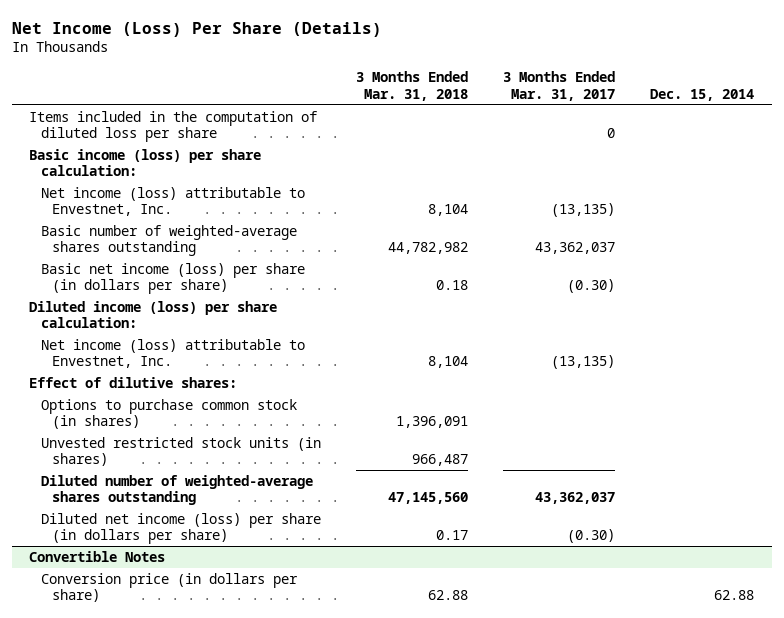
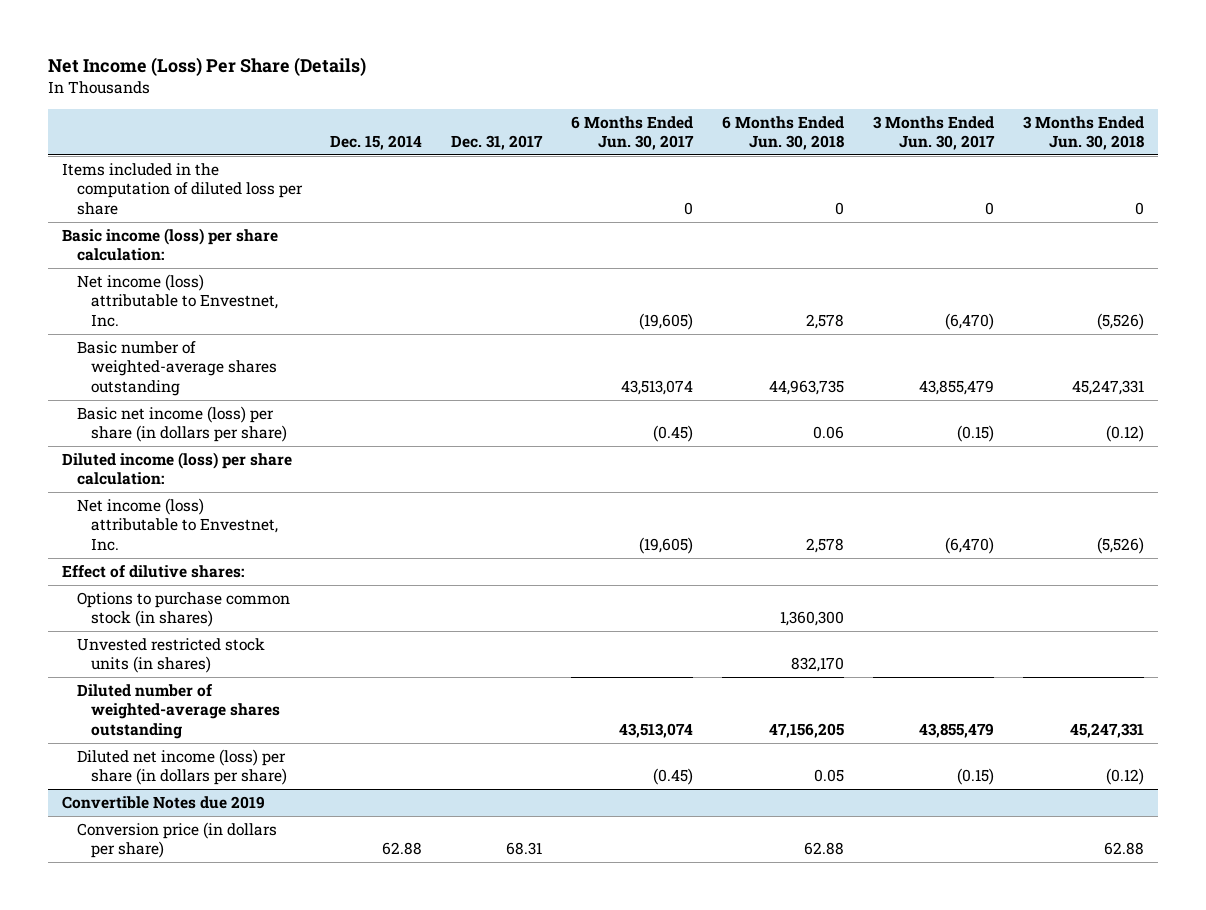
[356,71,469,101] 3 Months Ended Mar. 31, 2018 -> none
[503,71,616,101] 3 Months Ended Mar. 31, 2017 -> none
none -> [451,135,544,151] Dec. 31, 2017
none -> [571,115,695,151] 6 Months Ended Jun. 30, 2017
none -> [721,115,844,151] 6 Months Ended Jun. 30, 2018
none -> [872,115,995,151] 3 Months Ended Jun. 30, 2017
none -> [1022,115,1144,151] 3 Months Ended Jun. 30, 2018
[29,551,166,563] Convertible Notes -> [62,795,266,809] Convertible Notes due 2019

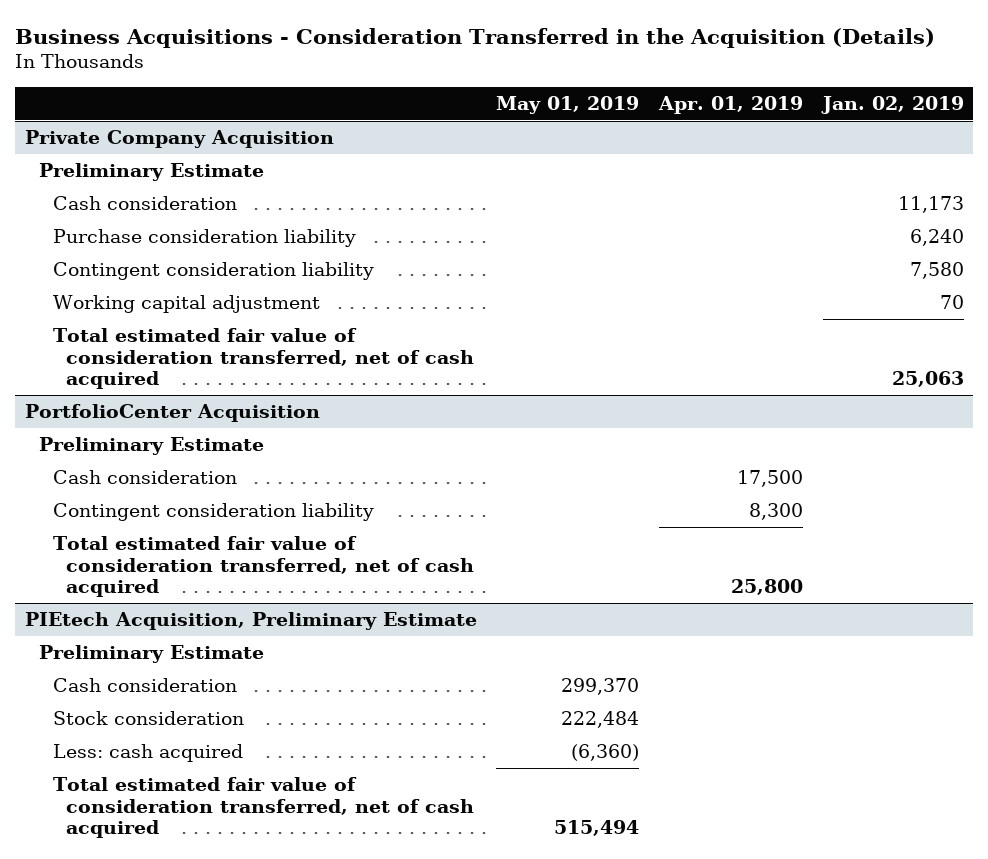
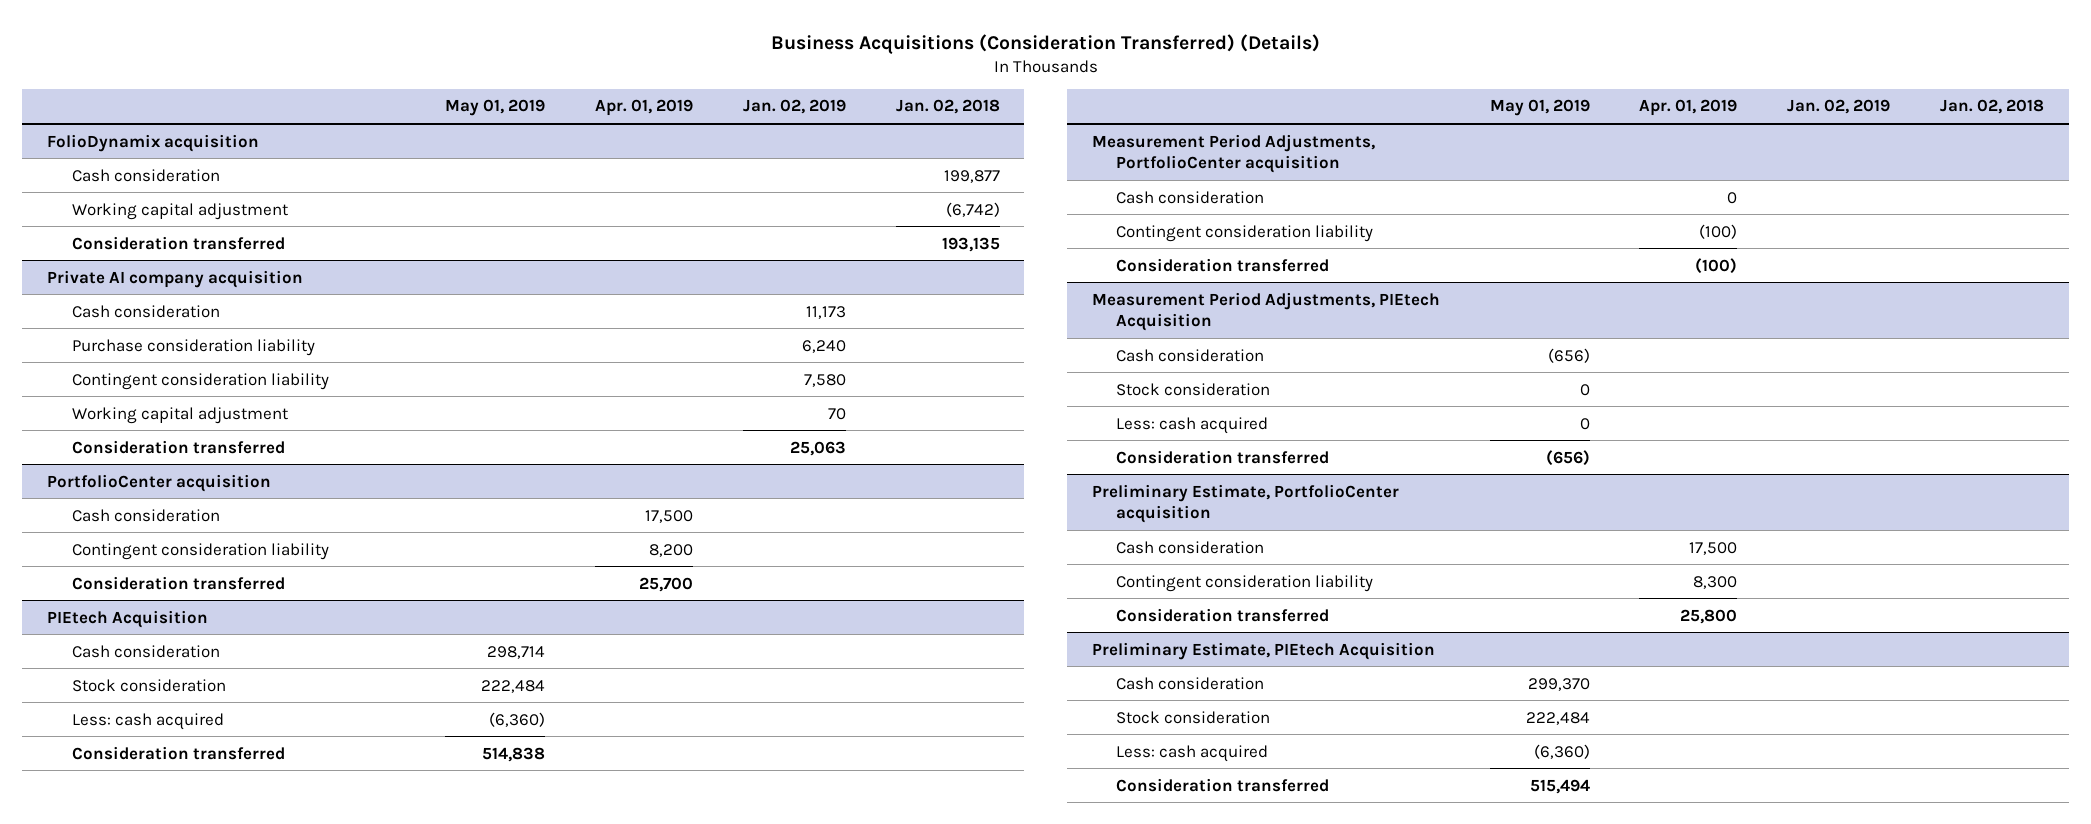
[15,27,936,48] Business Acquisitions - Consideration Transferred in the Acquisition (Details) -> [770,33,1320,54] Business Acquisitions (Consideration Transferred) (Details)
none -> [895,99,1000,115] Jan. 02, 2018
[38,163,264,182] Preliminary Estimate -> none
none -> [47,133,260,152] FolioDynamix acquisition
none -> [72,168,221,182] Cash consideration
none -> [72,202,289,220] Working capital adjustment
none -> [72,235,286,250] Consideration transferred
[24,130,334,149] Private Company Acquisition -> [47,269,304,288] Private AI company acquisition
[38,437,264,456] Preliminary Estimate -> none
[52,328,475,390] Total estimated fair value of consideration transferred, net of cash acquired -> [72,439,286,454] Consideration transferred
[24,404,320,423] PortfolioCenter Acquisition -> [47,473,272,492] PortfolioCenter acquisition
[38,645,264,664] Preliminary Estimate -> none
[748,503,803,521] 8,300 -> [648,543,693,557] 8,200
[52,536,475,598] Total estimated fair value of consideration transferred, net of cash acquired -> [72,575,286,590] Consideration transferred
[730,579,803,596] 25,800 -> [638,576,693,592] 25,700
none -> [47,609,209,628] PIEtech Acquisition
none -> [72,644,221,658] Cash consideration
none -> [72,678,227,692] Stock consideration
none -> [72,712,225,730] Less: cash acquired
none -> [72,745,286,760] Consideration transferred
none -> [1091,133,1375,174] Measurement Period Adjustments, PortfolioCenter acquisition
none -> [1116,190,1265,204] Cash consideration
none -> [1116,224,1374,242] Contingent consideration liability
none -> [1116,257,1330,272] Consideration transferred
none -> [1091,291,1440,332] Measurement Period Adjustments, PIEtech Acquisition
none -> [1116,348,1265,362] Cash consideration
none -> [1116,382,1271,396] Stock consideration
none -> [1116,416,1269,434] Less: cash acquired
none -> [1116,449,1330,464] Consideration transferred
none -> [1091,483,1399,524] Preliminary Estimate, PortfolioCenter acquisition
none -> [1116,540,1265,554] Cash consideration
none -> [1116,574,1374,592] Contingent consideration liability
none -> [1116,607,1330,622] Consideration transferred
[24,612,477,631] PIEtech Acquisition, Preliminary Estimate -> [1091,641,1435,660] Preliminary Estimate, PIEtech Acquisition
[52,777,475,839] Total estimated fair value of consideration transferred, net of cash acquired -> [1116,777,1330,792] Consideration transferred

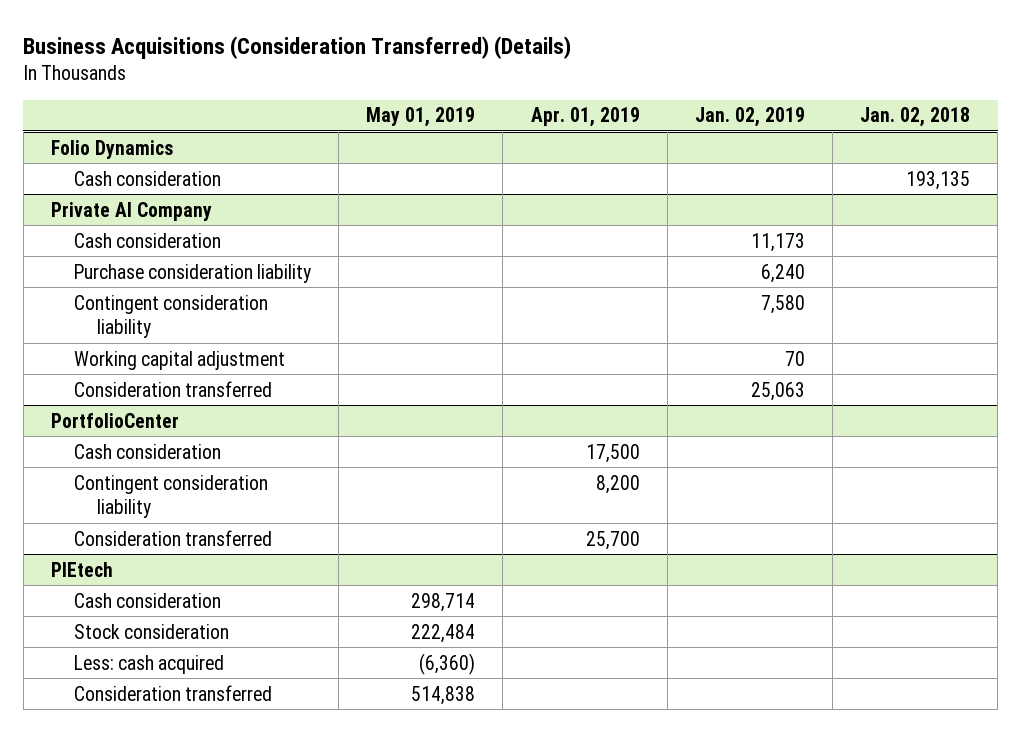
[72,202,289,220] Working capital adjustment -> none
[72,235,286,250] Consideration transferred -> none
[47,133,260,152] FolioDynamix acquisition -> [51,139,174,159] Folio Dynamics
[943,169,1000,183] 199,877 -> [906,170,971,190] 193,135
[47,269,304,288] Private AI company acquisition -> [51,201,213,221] Private AI Company
[47,473,272,492] PortfolioCenter acquisition -> [51,412,180,428] PortfolioCenter
[47,609,209,628] PIEtech Acquisition -> [51,561,114,577] PIEtech
[1091,133,1375,174] Measurement Period Adjustments, PortfolioCenter acquisition -> none
[1116,190,1265,204] Cash consideration -> none
[1116,224,1374,242] Contingent consideration liability -> none
[1116,257,1330,272] Consideration transferred -> none
[1091,291,1440,332] Measurement Period Adjustments, PIEtech Acquisition -> none
[1116,348,1265,362] Cash consideration -> none
[1116,382,1271,396] Stock consideration -> none
[1116,416,1269,434] Less: cash acquired -> none
[1116,449,1330,464] Consideration transferred -> none
[1091,483,1399,524] Preliminary Estimate, PortfolioCenter acquisition -> none
[1116,540,1265,554] Cash consideration -> none
[1116,574,1374,592] Contingent consideration liability -> none
[1116,607,1330,622] Consideration transferred -> none
[1091,641,1435,660] Preliminary Estimate, PIEtech Acquisition -> none
[1116,676,1265,690] Cash consideration -> none
[1116,710,1271,724] Stock consideration -> none
[1116,744,1269,762] Less: cash acquired -> none
[1116,777,1330,792] Consideration transferred -> none

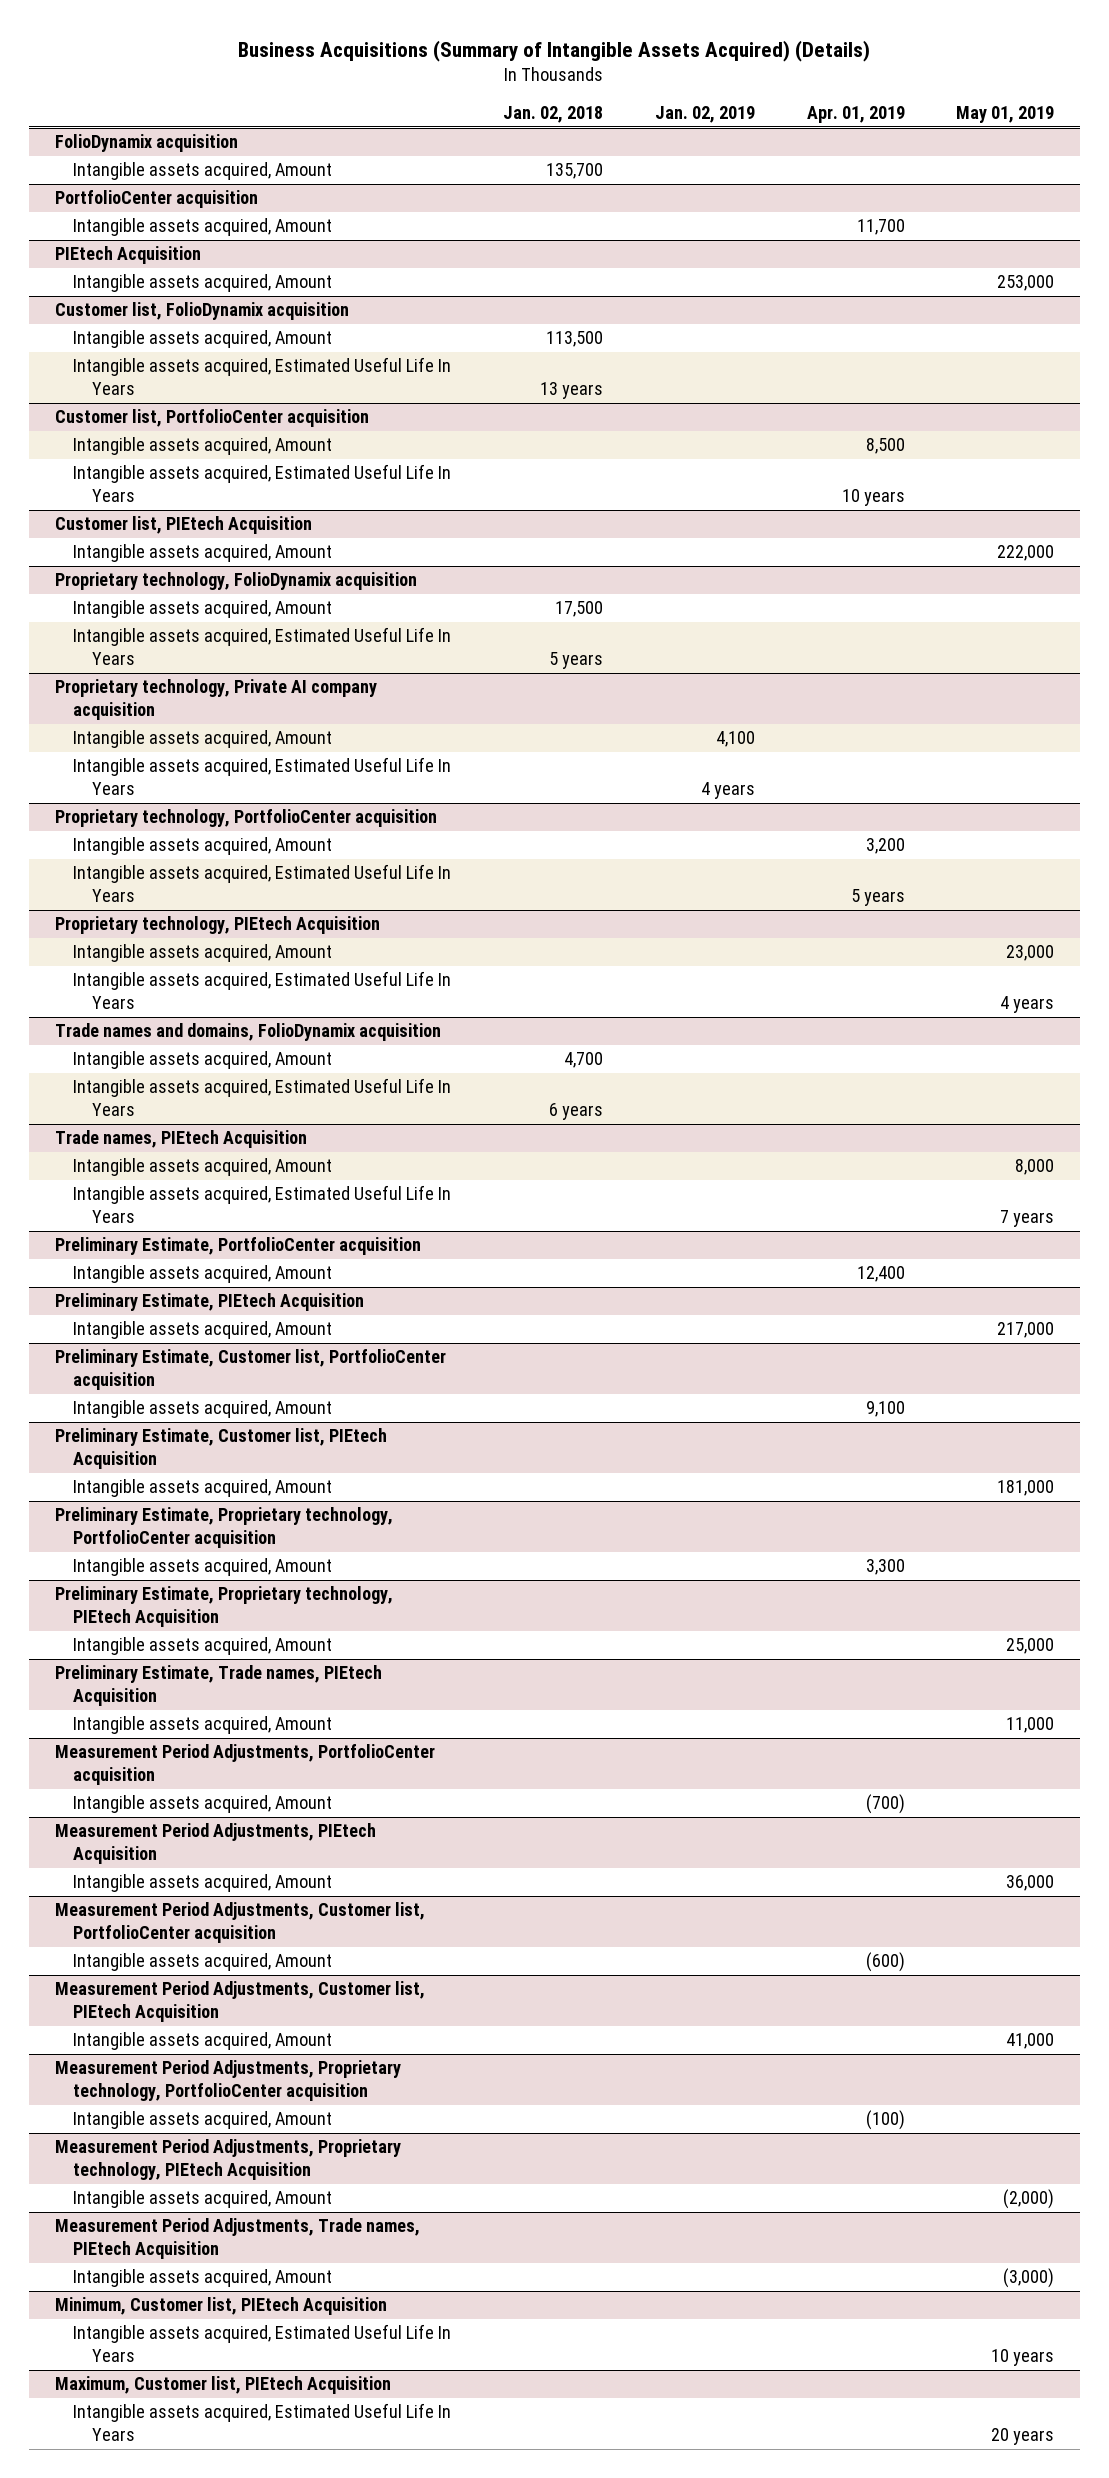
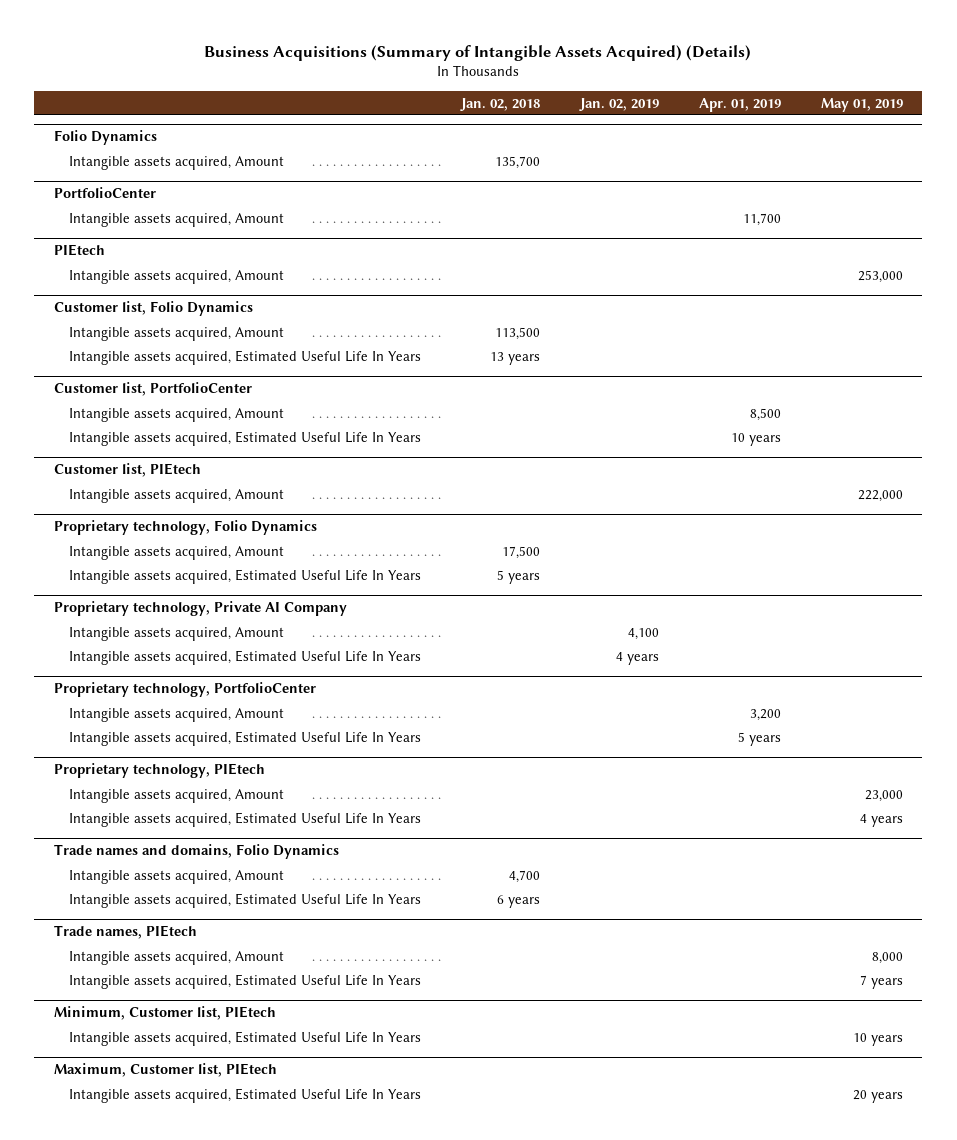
[54,134,238,153] FolioDynamix acquisition -> [54,130,158,146] Folio Dynamics
[54,190,258,209] PortfolioCenter acquisition -> [54,187,157,199] PortfolioCenter
[54,246,201,265] PIEtech Acquisition -> [54,244,106,257] PIEtech
[54,302,349,321] Customer list, FolioDynamix acquisition -> [54,301,254,317] Customer list, Folio Dynamics
[54,409,369,428] Customer list, PortfolioCenter acquisition -> [54,382,253,397] Customer list, PortfolioCenter
[54,516,312,535] Customer list, PIEtech Acquisition -> [54,463,202,478] Customer list, PIEtech
[54,572,417,591] Proprietary technology, FolioDynamix acquisition -> [54,520,318,536] Proprietary technology, Folio Dynamics
[54,679,377,721] Proprietary technology, Private AI company acquisition -> [54,601,348,617] Proprietary technology, Private AI Company
[54,809,437,828] Proprietary technology, PortfolioCenter acquisition -> [54,682,317,698] Proprietary technology, PortfolioCenter
[54,916,380,935] Proprietary technology, PIEtech Acquisition -> [54,763,266,779] Proprietary technology, PIEtech
[54,1023,441,1042] Trade names and domains, FolioDynamix acquisition -> [54,844,340,860] Trade names and domains, Folio Dynamics
[54,1130,307,1149] Trade names, PIEtech Acquisition -> [54,925,198,940] Trade names, PIEtech
[54,1237,421,1256] Preliminary Estimate, PortfolioCenter acquisition -> none
[73,1265,333,1284] Intangible assets acquired, Amount -> none
[54,1293,364,1312] Preliminary Estimate, PIEtech Acquisition -> none
[73,1321,333,1340] Intangible assets acquired, Amount -> none
[54,1349,446,1391] Preliminary Estimate, Customer list, PortfolioCenter acquisition -> none
[73,1400,333,1419] Intangible assets acquired, Amount -> none
[54,1428,387,1470] Preliminary Estimate, Customer list, PIEtech Acquisition -> none
[73,1479,333,1498] Intangible assets acquired, Amount -> none
[54,1507,393,1549] Preliminary Estimate, Proprietary technology, PortfolioCenter acquisition -> none
[73,1558,333,1577] Intangible assets acquired, Amount -> none
[54,1586,393,1628] Preliminary Estimate, Proprietary technology, PIEtech Acquisition -> none
[73,1637,333,1656] Intangible assets acquired, Amount -> none
[54,1665,382,1707] Preliminary Estimate, Trade names, PIEtech Acquisition -> none
[73,1716,333,1735] Intangible assets acquired, Amount -> none
[54,1744,435,1786] Measurement Period Adjustments, PortfolioCenter acquisition -> none
[73,1795,333,1814] Intangible assets acquired, Amount -> none
[54,1823,376,1865] Measurement Period Adjustments, PIEtech Acquisition -> none
[73,1874,333,1893] Intangible assets acquired, Amount -> none
[54,1902,425,1944] Measurement Period Adjustments, Customer list, PortfolioCenter acquisition -> none
[73,1953,333,1972] Intangible assets acquired, Amount -> none
[54,1981,425,2023] Measurement Period Adjustments, Customer list, PIEtech Acquisition -> none
[73,2032,333,2051] Intangible assets acquired, Amount -> none
[54,2060,401,2102] Measurement Period Adjustments, Proprietary technology, PortfolioCenter acquisition -> none
[73,2111,333,2130] Intangible assets acquired, Amount -> none
[54,2139,401,2181] Measurement Period Adjustments, Proprietary technology, PIEtech Acquisition -> none
[73,2190,333,2209] Intangible assets acquired, Amount -> none
[54,2218,420,2260] Measurement Period Adjustments, Trade names, PIEtech Acquisition -> none
[73,2269,333,2288] Intangible assets acquired, Amount -> none
[54,2297,387,2316] Minimum, Customer list, PIEtech Acquisition -> [54,1006,277,1021] Minimum, Customer list, PIEtech
[54,2376,391,2395] Maximum, Customer list, PIEtech Acquisition -> [54,1063,278,1078] Maximum, Customer list, PIEtech

